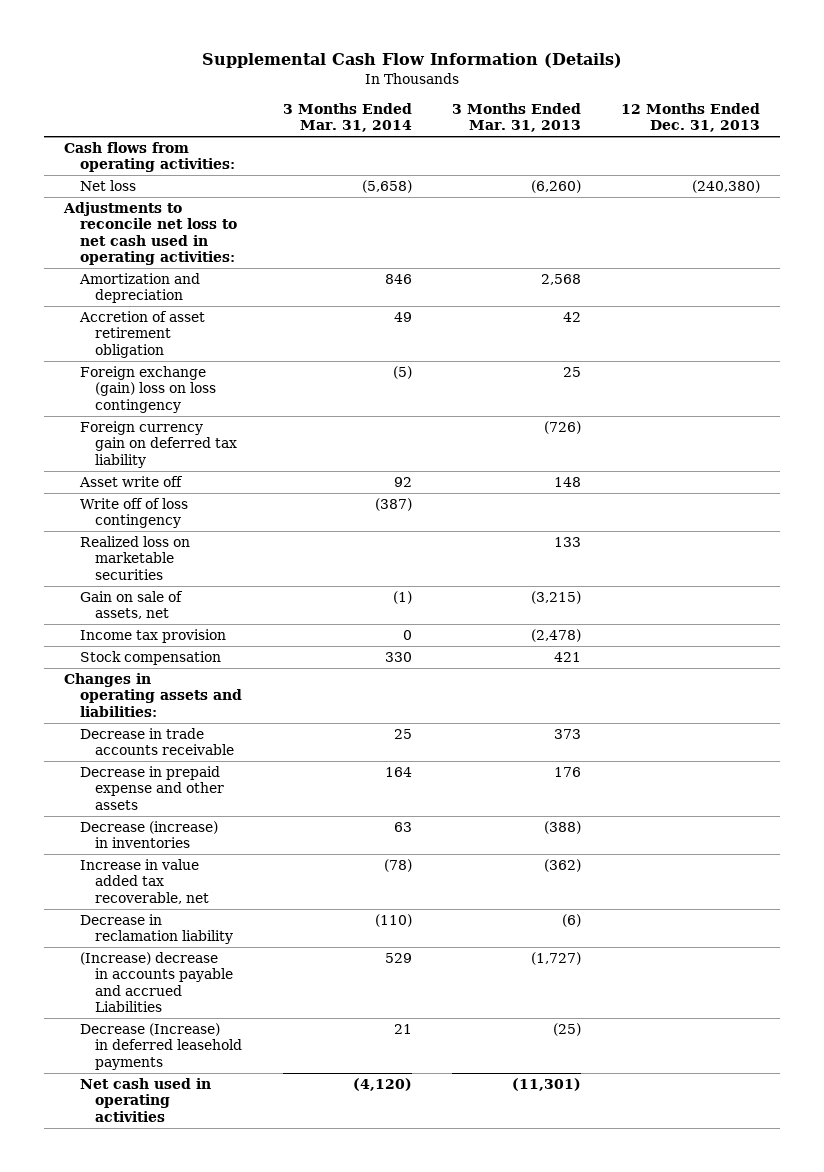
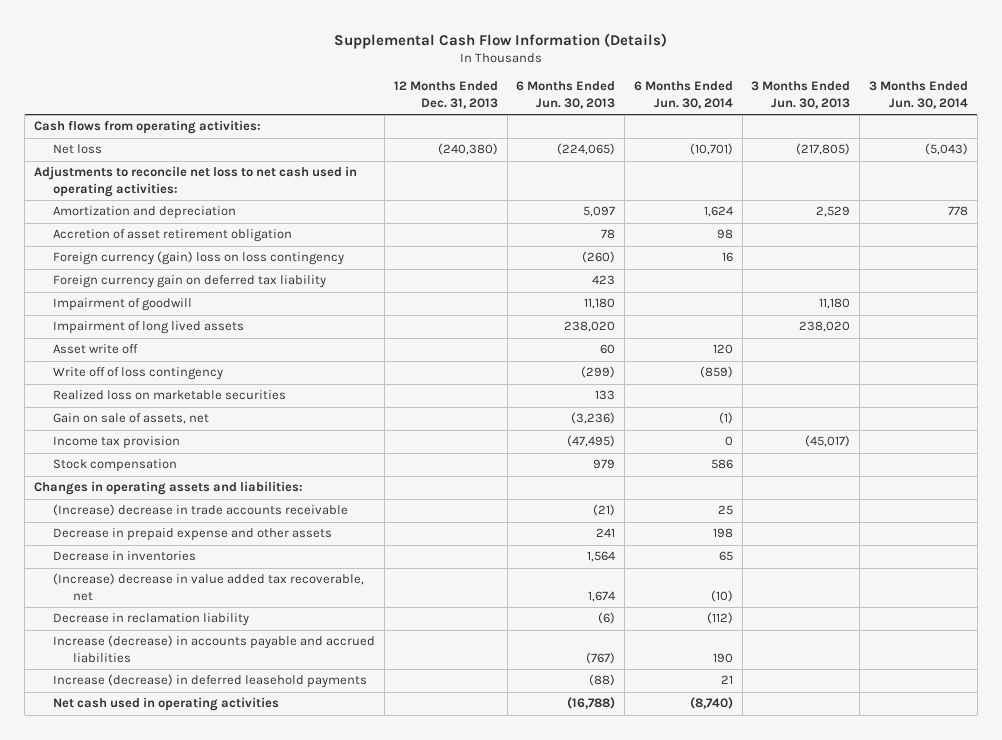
[282,102,412,133] 3 Months Ended Mar. 31, 2014 -> none
[451,102,581,133] 3 Months Ended Mar. 31, 2013 -> none
none -> [516,81,616,110] 6 Months Ended Jun. 30, 2013
none -> [633,81,733,110] 6 Months Ended Jun. 30, 2014
none -> [751,81,851,110] 3 Months Ended Jun. 30, 2013
none -> [868,81,968,110] 3 Months Ended Jun. 30, 2014
[79,366,217,413] Foreign exchange (gain) loss on loss contingency -> [53,251,345,266] Foreign currency (gain) loss on loss contingency
none -> [53,298,193,312] Impairment of goodwill
none -> [53,321,245,335] Impairment of long lived assets
[79,728,235,756] Decrease in trade accounts receivable -> [53,504,349,517] (Increase) decrease in trade accounts receivable
[79,821,218,849] Decrease (increase) in inventories -> [53,551,197,562] Decrease in inventories
[79,859,210,904] Increase in value added tax recoverable, net -> [53,573,365,602] (Increase) decrease in value added tax recoverable, net
[79,952,234,1012] (Increase) decrease in accounts payable and accrued Liabilities -> [53,635,376,664] Increase (decrease) in accounts payable and accrued liabilities
[79,1023,243,1070] Decrease (Increase) in deferred leasehold payments -> [53,674,368,689] Increase (decrease) in deferred leasehold payments

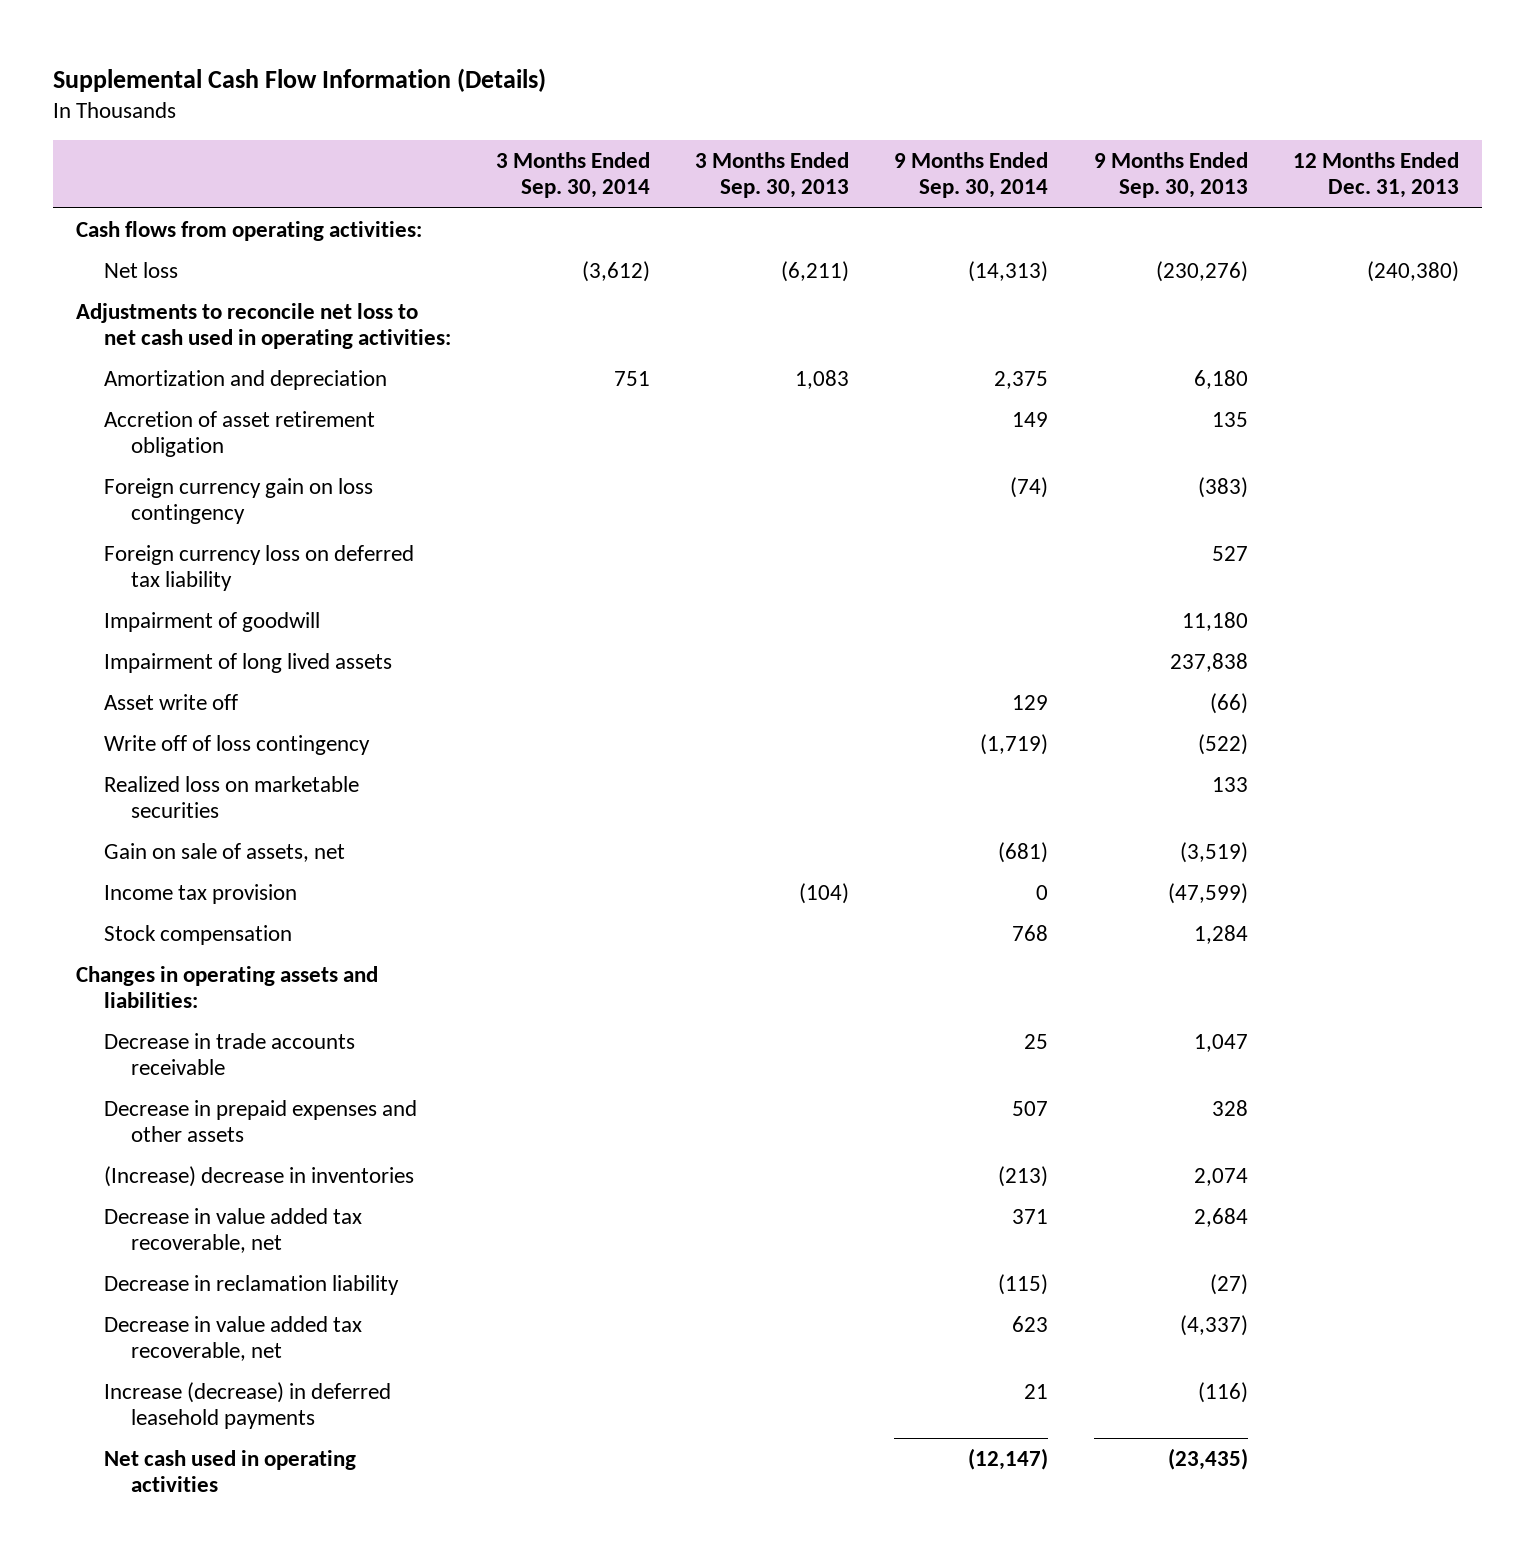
[516,81,616,110] 6 Months Ended Jun. 30, 2013 -> none
[633,81,733,110] 6 Months Ended Jun. 30, 2014 -> none
[751,81,851,110] 3 Months Ended Jun. 30, 2013 -> none
[868,81,968,110] 3 Months Ended Jun. 30, 2014 -> none
none -> [495,151,650,199] 3 Months Ended Sep. 30, 2014
none -> [695,151,850,199] 3 Months Ended Sep. 30, 2013
none -> [894,151,1049,199] 9 Months Ended Sep. 30, 2014
none -> [1093,151,1248,199] 9 Months Ended Sep. 30, 2013
[53,251,345,266] Foreign currency (gain) loss on loss contingency -> [103,477,373,525] Foreign currency gain on loss contingency
[53,275,327,289] Foreign currency gain on deferred tax liability -> [103,544,414,592] Foreign currency loss on deferred tax liability
[53,504,349,517] (Increase) decrease in trade accounts receivable -> [103,1032,355,1076] Decrease in trade accounts receivable
[53,528,333,542] Decrease in prepaid expense and other assets -> [103,1099,417,1143] Decrease in prepaid expenses and other assets
[53,551,197,562] Decrease in inventories -> [103,1165,414,1187] (Increase) decrease in inventories
[53,573,365,602] (Increase) decrease in value added tax recoverable, net -> [103,1207,362,1254] Decrease in value added tax recoverable, net
[53,635,376,664] Increase (decrease) in accounts payable and accrued liabilities -> [103,1315,362,1362] Decrease in value added tax recoverable, net

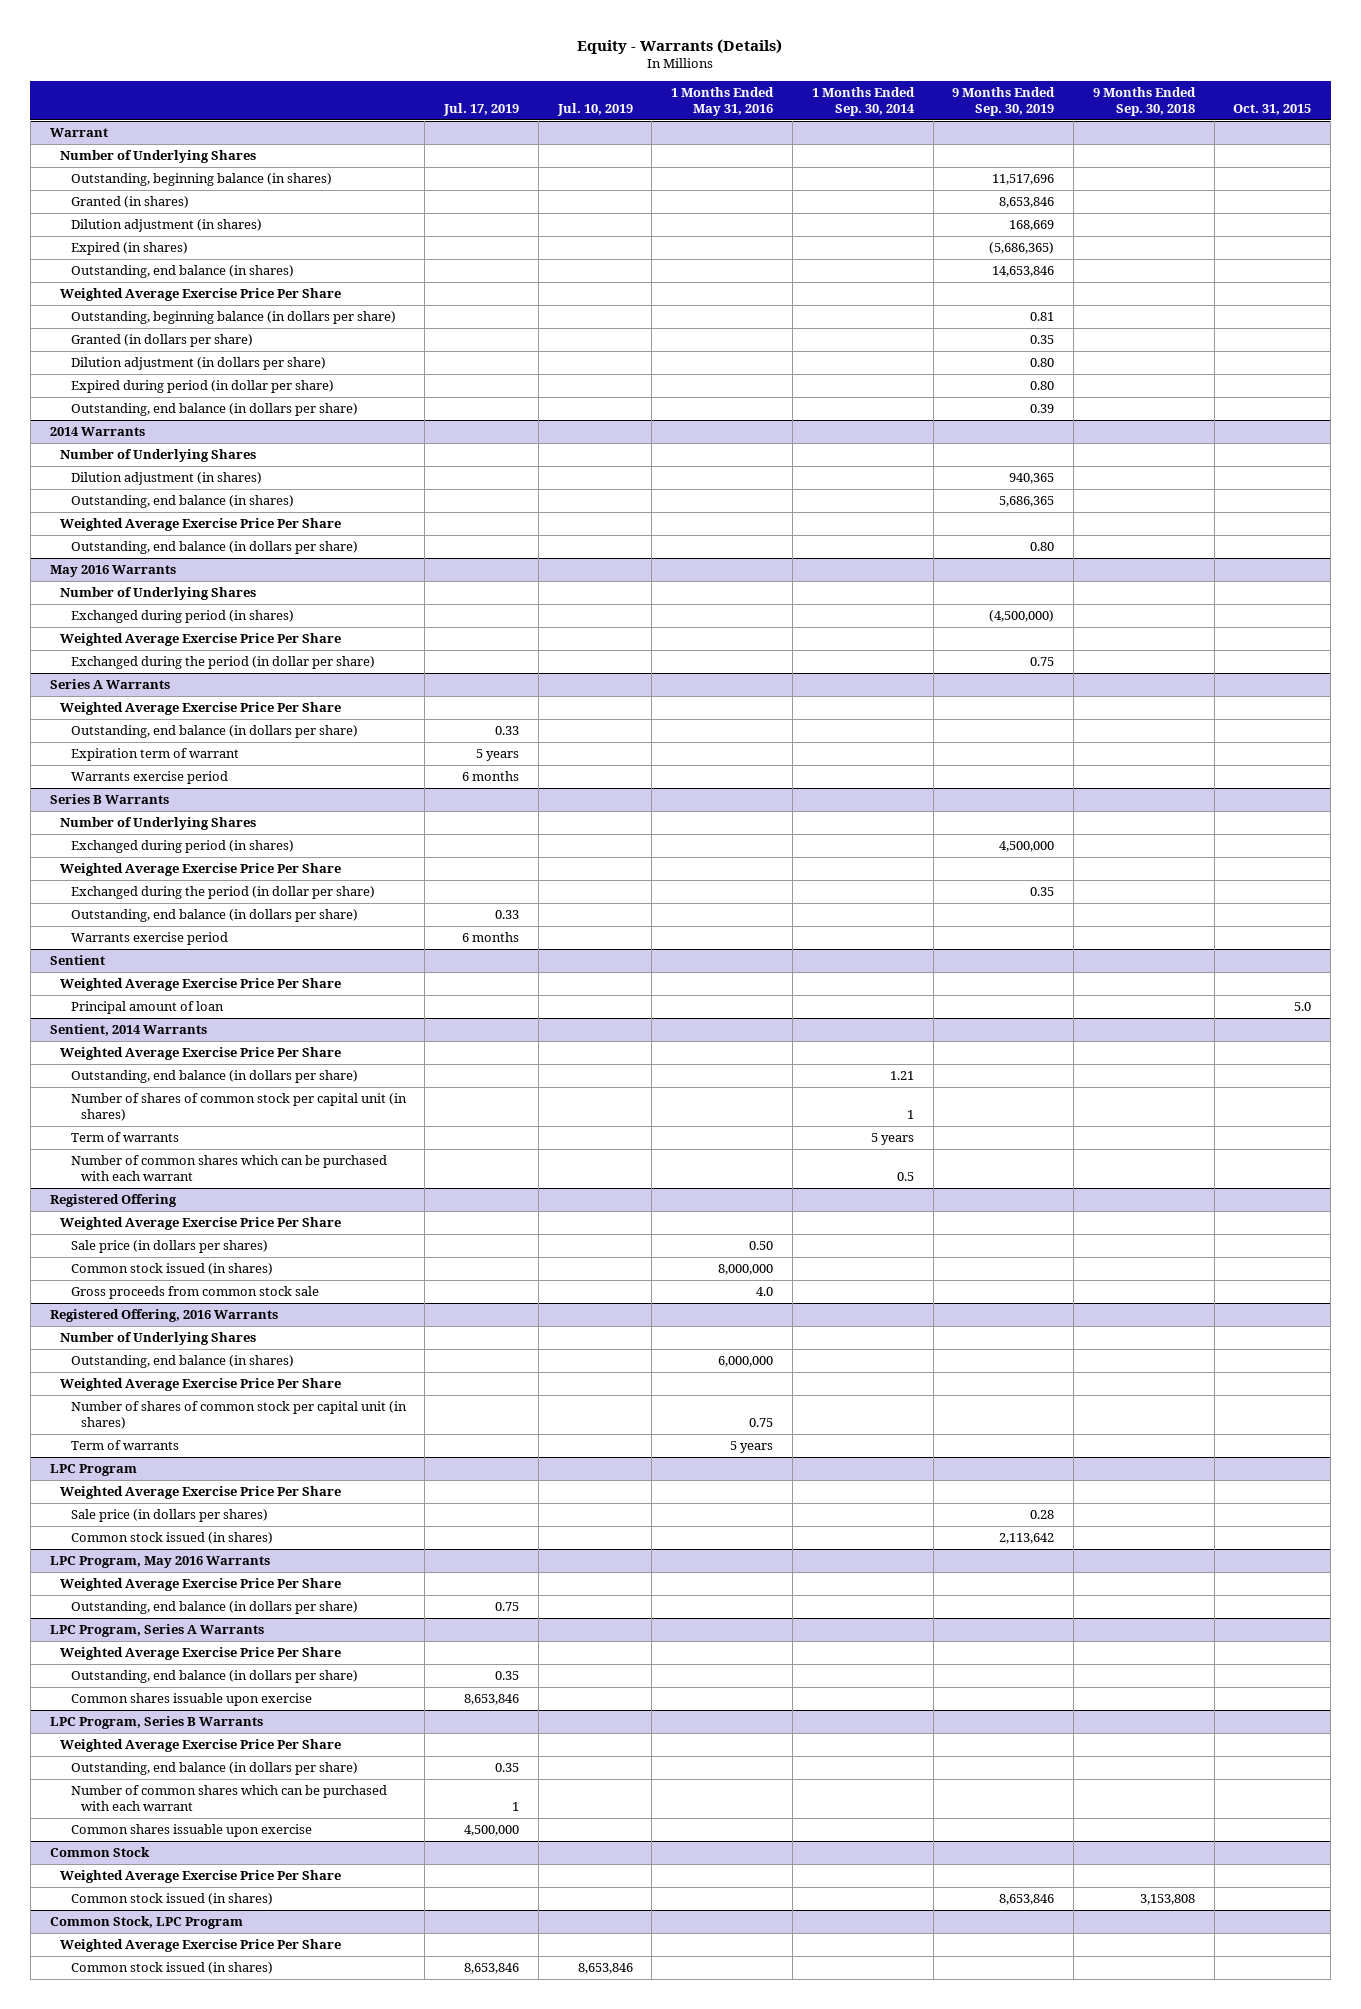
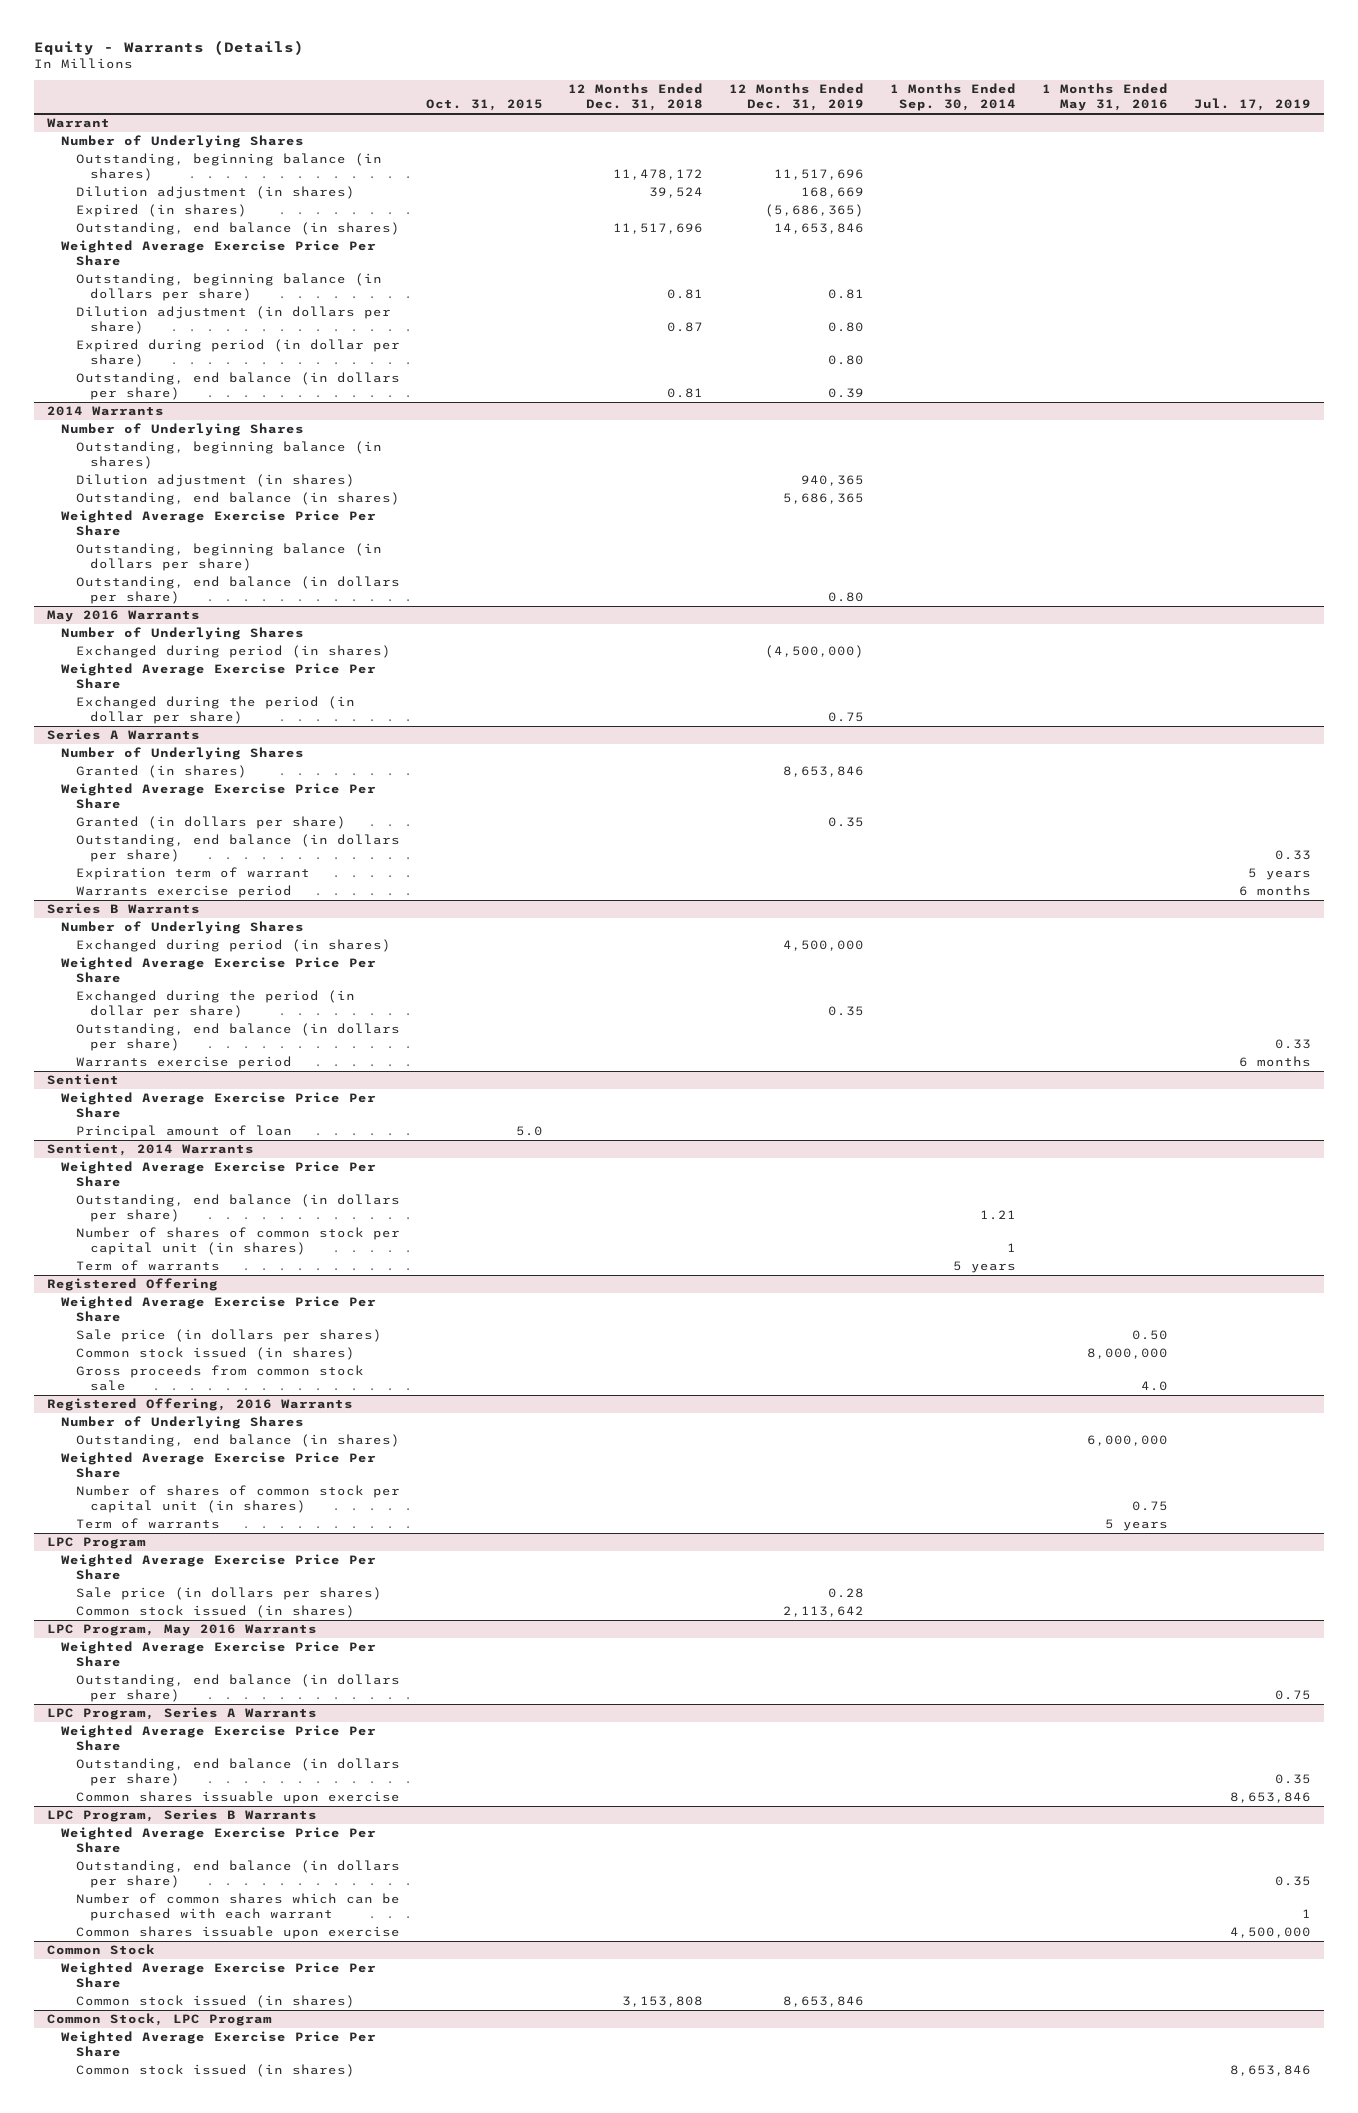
[556,103,633,117] Jul. 10, 2019 -> none
[952,87,1056,117] 9 Months Ended Sep. 30, 2019 -> none
[1092,87,1196,117] 9 Months Ended Sep. 30, 2018 -> none
none -> [568,83,704,112] 12 Months Ended Dec. 31, 2018
none -> [729,83,865,112] 12 Months Ended Dec. 31, 2019
[70,195,189,208] Granted (in shares) -> none
[70,333,253,347] Granted (in dollars per share) -> none
none -> [75,441,382,469] Outstanding, beginning balance (in shares)
none -> [75,543,382,571] Outstanding, beginning balance (in dollars per share)
none -> [61,747,305,761] Number of Underlying Shares
none -> [75,765,247,779] Granted (in shares)
none -> [75,816,346,830] Granted (in dollars per share)
[70,1154,387,1182] Number of common shares which can be purchased with each warrant -> none

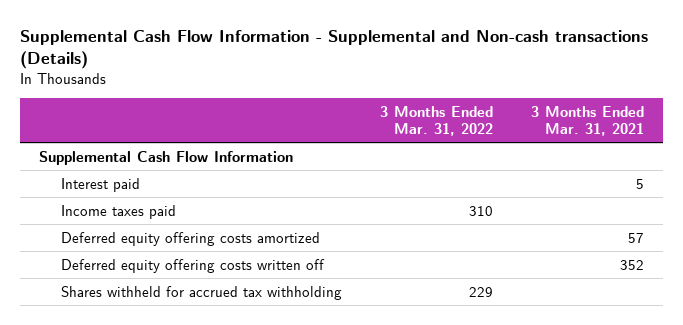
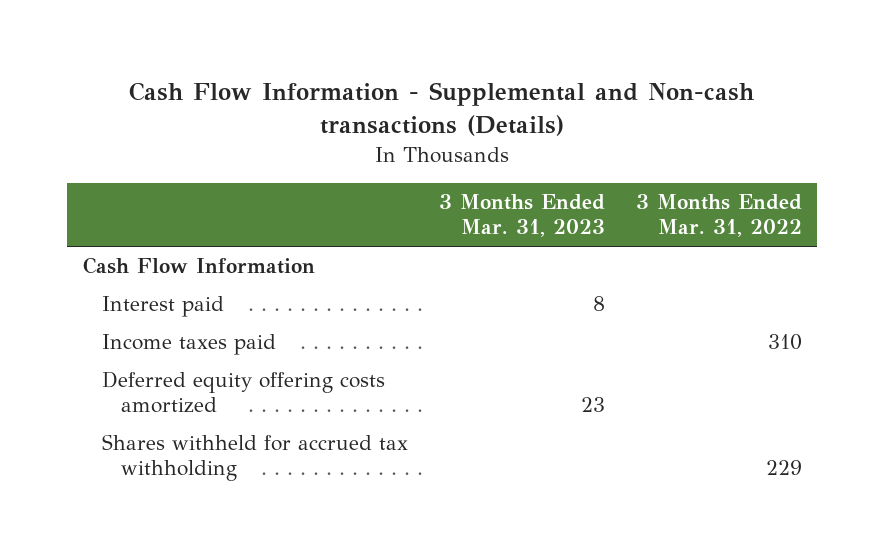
[19,30,648,70] Supplemental Cash Flow Information - Supplemental and Non-cash transactions (Details) -> [129,82,755,137] Cash Flow Information - Supplemental and Non-cash transactions (Details)
[531,105,645,136] 3 Months Ended Mar. 31, 2021 -> none
none -> [438,194,605,238] 3 Months Ended Mar. 31, 2023
[38,150,293,165] Supplemental Cash Flow Information -> [82,257,315,275] Cash Flow Information
[60,258,325,273] Deferred equity offering costs written off -> none

